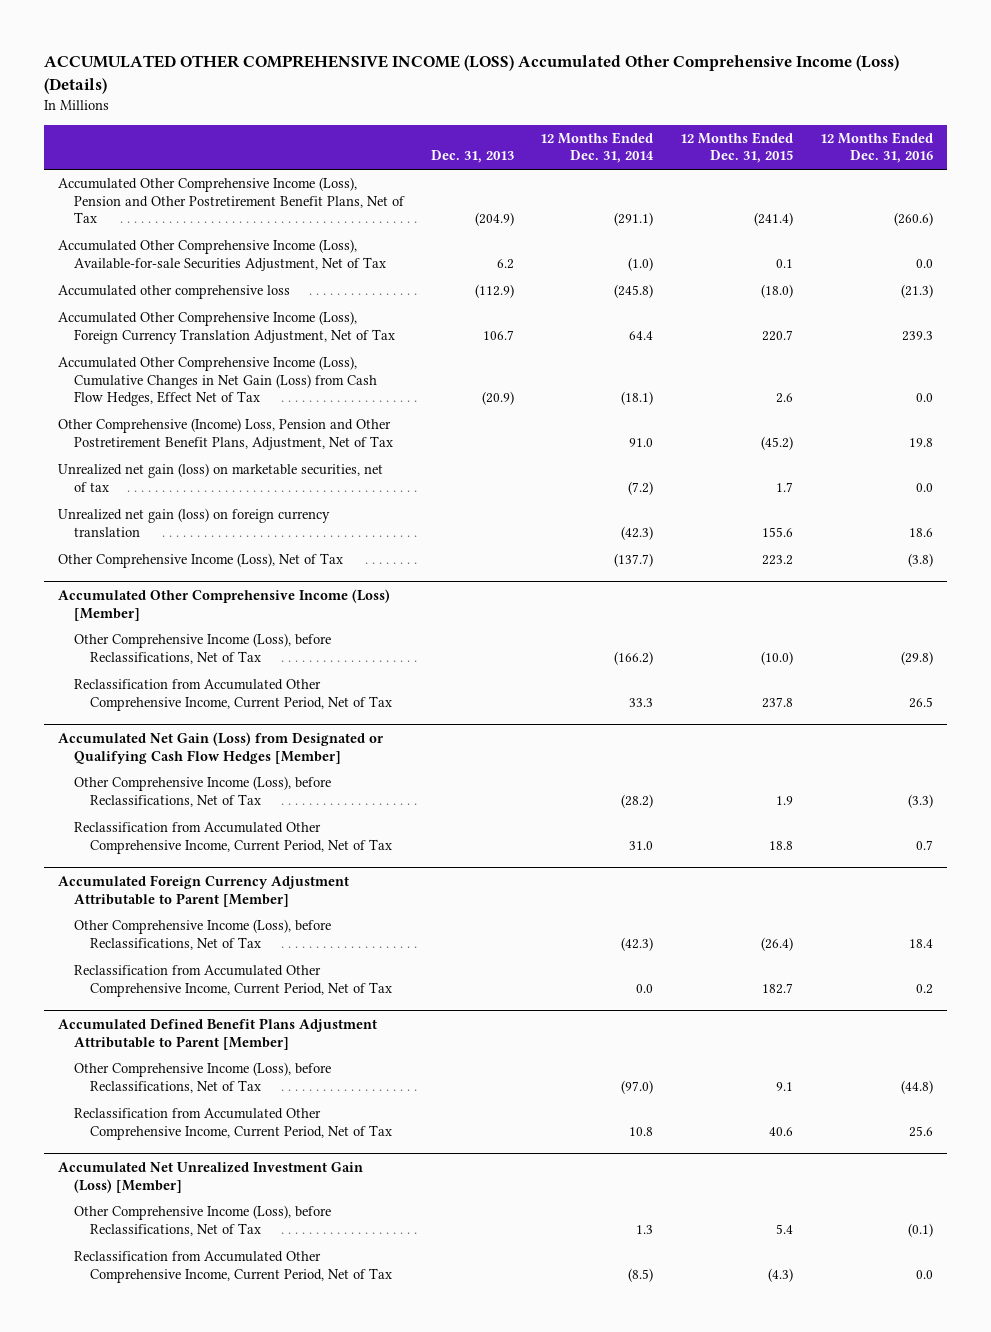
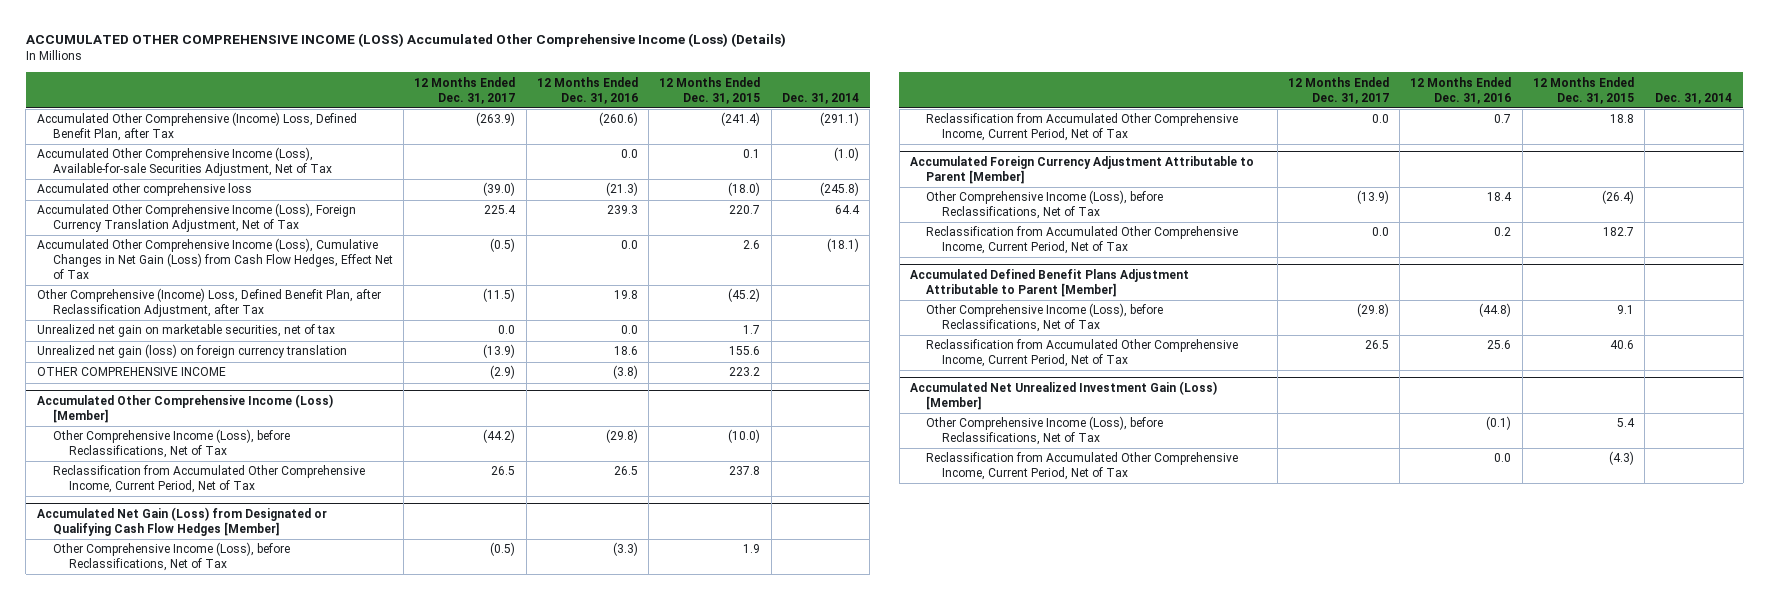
[430,150,514,164] Dec. 31, 2013 -> none
[540,131,655,164] 12 Months Ended Dec. 31, 2014 -> none
none -> [414,76,516,104] 12 Months Ended Dec. 31, 2017
none -> [781,92,859,104] Dec. 31, 2014
[57,177,405,224] Accumulated Other Comprehensive Income (Loss), Pension and Other Postretirement Benefit Plans, Net of Tax -> [36,112,357,142] Accumulated Other Comprehensive (Income) Loss, Defined Benefit Plan, after Tax
[57,418,393,450] Other Comprehensive (Income) Loss, Pension and Other Postretirement Benefit Plans, Adjustment, Net of Tax -> [36,288,381,318] Other Comprehensive (Income) Loss, Defined Benefit Plan, after Reclassification Adjustment, after Tax
[57,463,383,492] Unrealized net gain (loss) on marketable securities, net of tax -> [36,324,335,338] Unrealized net gain on marketable securities, net of tax
[57,553,343,569] Other Comprehensive Income (Loss), Net of Tax -> [36,367,226,377] OTHER COMPREHENSIVE INCOME

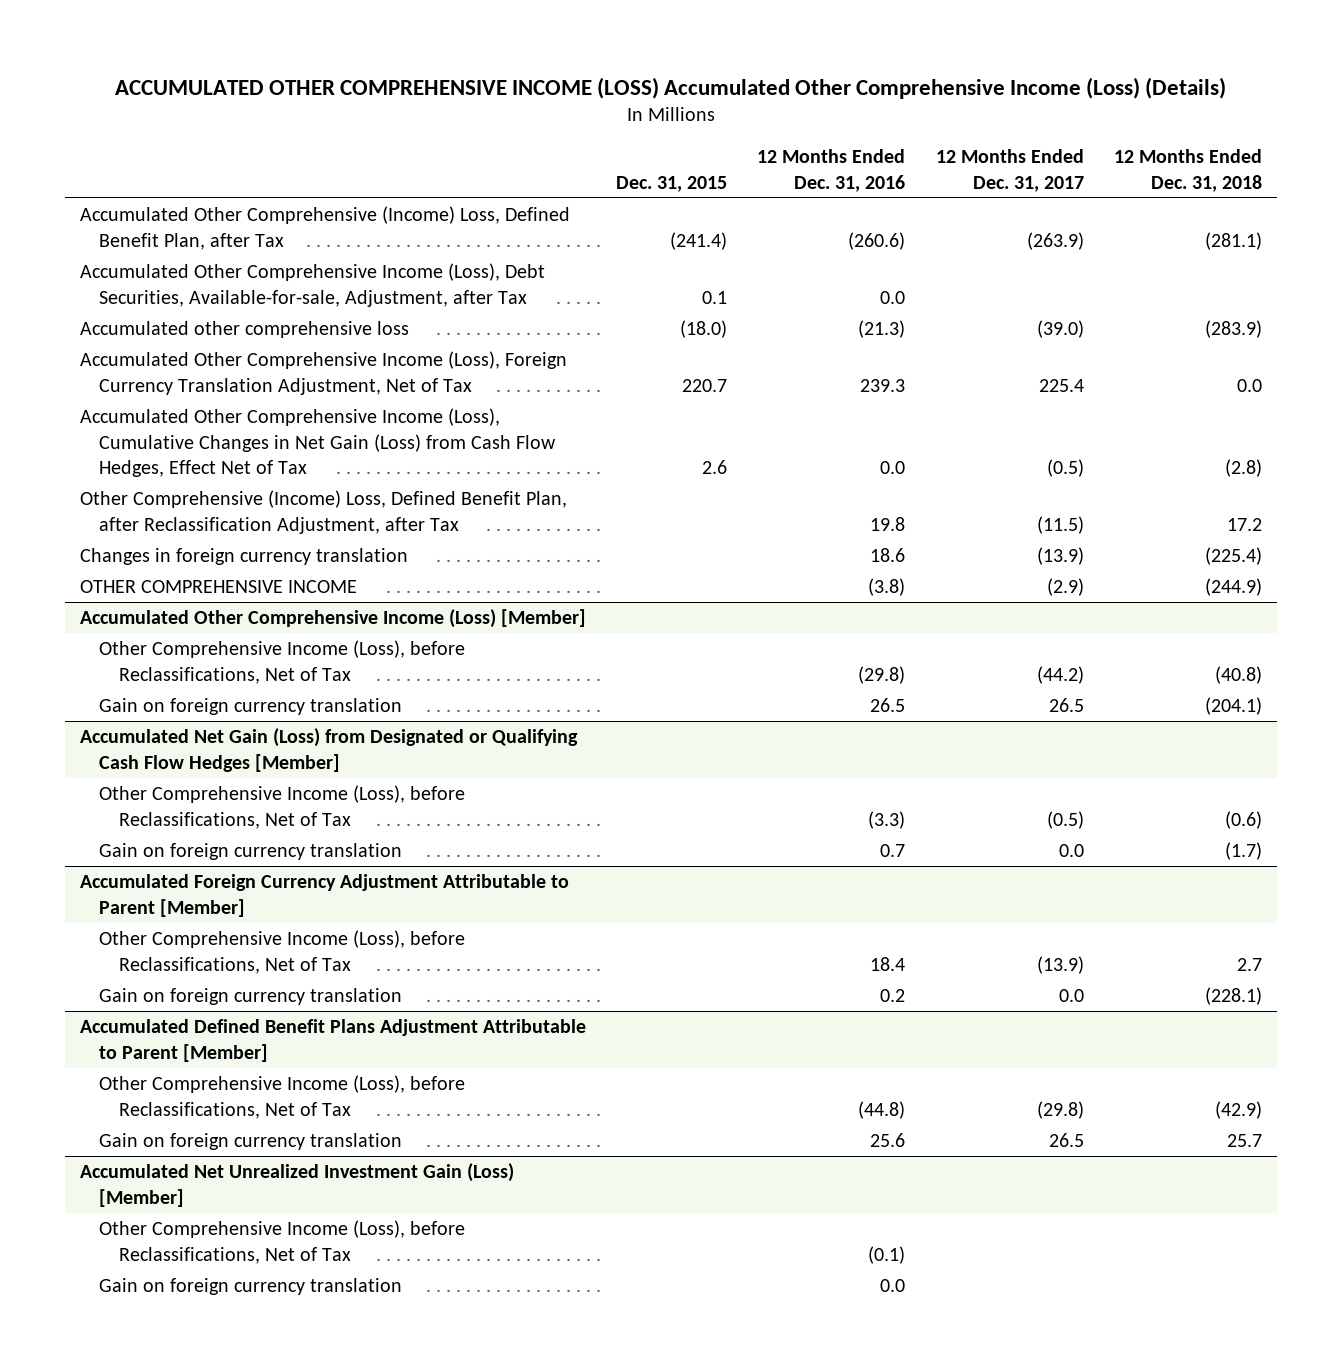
[659,76,761,104] 12 Months Ended Dec. 31, 2015 -> none
[781,92,859,104] Dec. 31, 2014 -> none
none -> [616,175,728,192] Dec. 31, 2015
none -> [1114,149,1263,192] 12 Months Ended Dec. 31, 2018
[36,147,332,177] Accumulated Other Comprehensive Income (Loss), Available-for-sale Securities Adjustment, Net of Tax -> [79,263,545,307] Accumulated Other Comprehensive Income (Loss), Debt Securities, Available-for-sale, Adjustment, after Tax
[36,324,335,338] Unrealized net gain on marketable securities, net of tax -> none
[36,344,347,359] Unrealized net gain (loss) on foreign currency translation -> [79,548,408,566] Changes in foreign currency translation
[52,465,365,494] Reclassification from Accumulated Other Comprehensive Income, Current Period, Net of Tax -> [99,698,403,716] Gain on foreign currency translation
[926,113,1239,142] Reclassification from Accumulated Other Comprehensive Income, Current Period, Net of Tax -> [99,843,403,861] Gain on foreign currency translation
[926,226,1239,255] Reclassification from Accumulated Other Comprehensive Income, Current Period, Net of Tax -> [99,988,403,1006] Gain on foreign currency translation
[926,339,1239,368] Reclassification from Accumulated Other Comprehensive Income, Current Period, Net of Tax -> [99,1133,403,1151] Gain on foreign currency translation
[926,452,1239,481] Reclassification from Accumulated Other Comprehensive Income, Current Period, Net of Tax -> [99,1278,403,1296] Gain on foreign currency translation

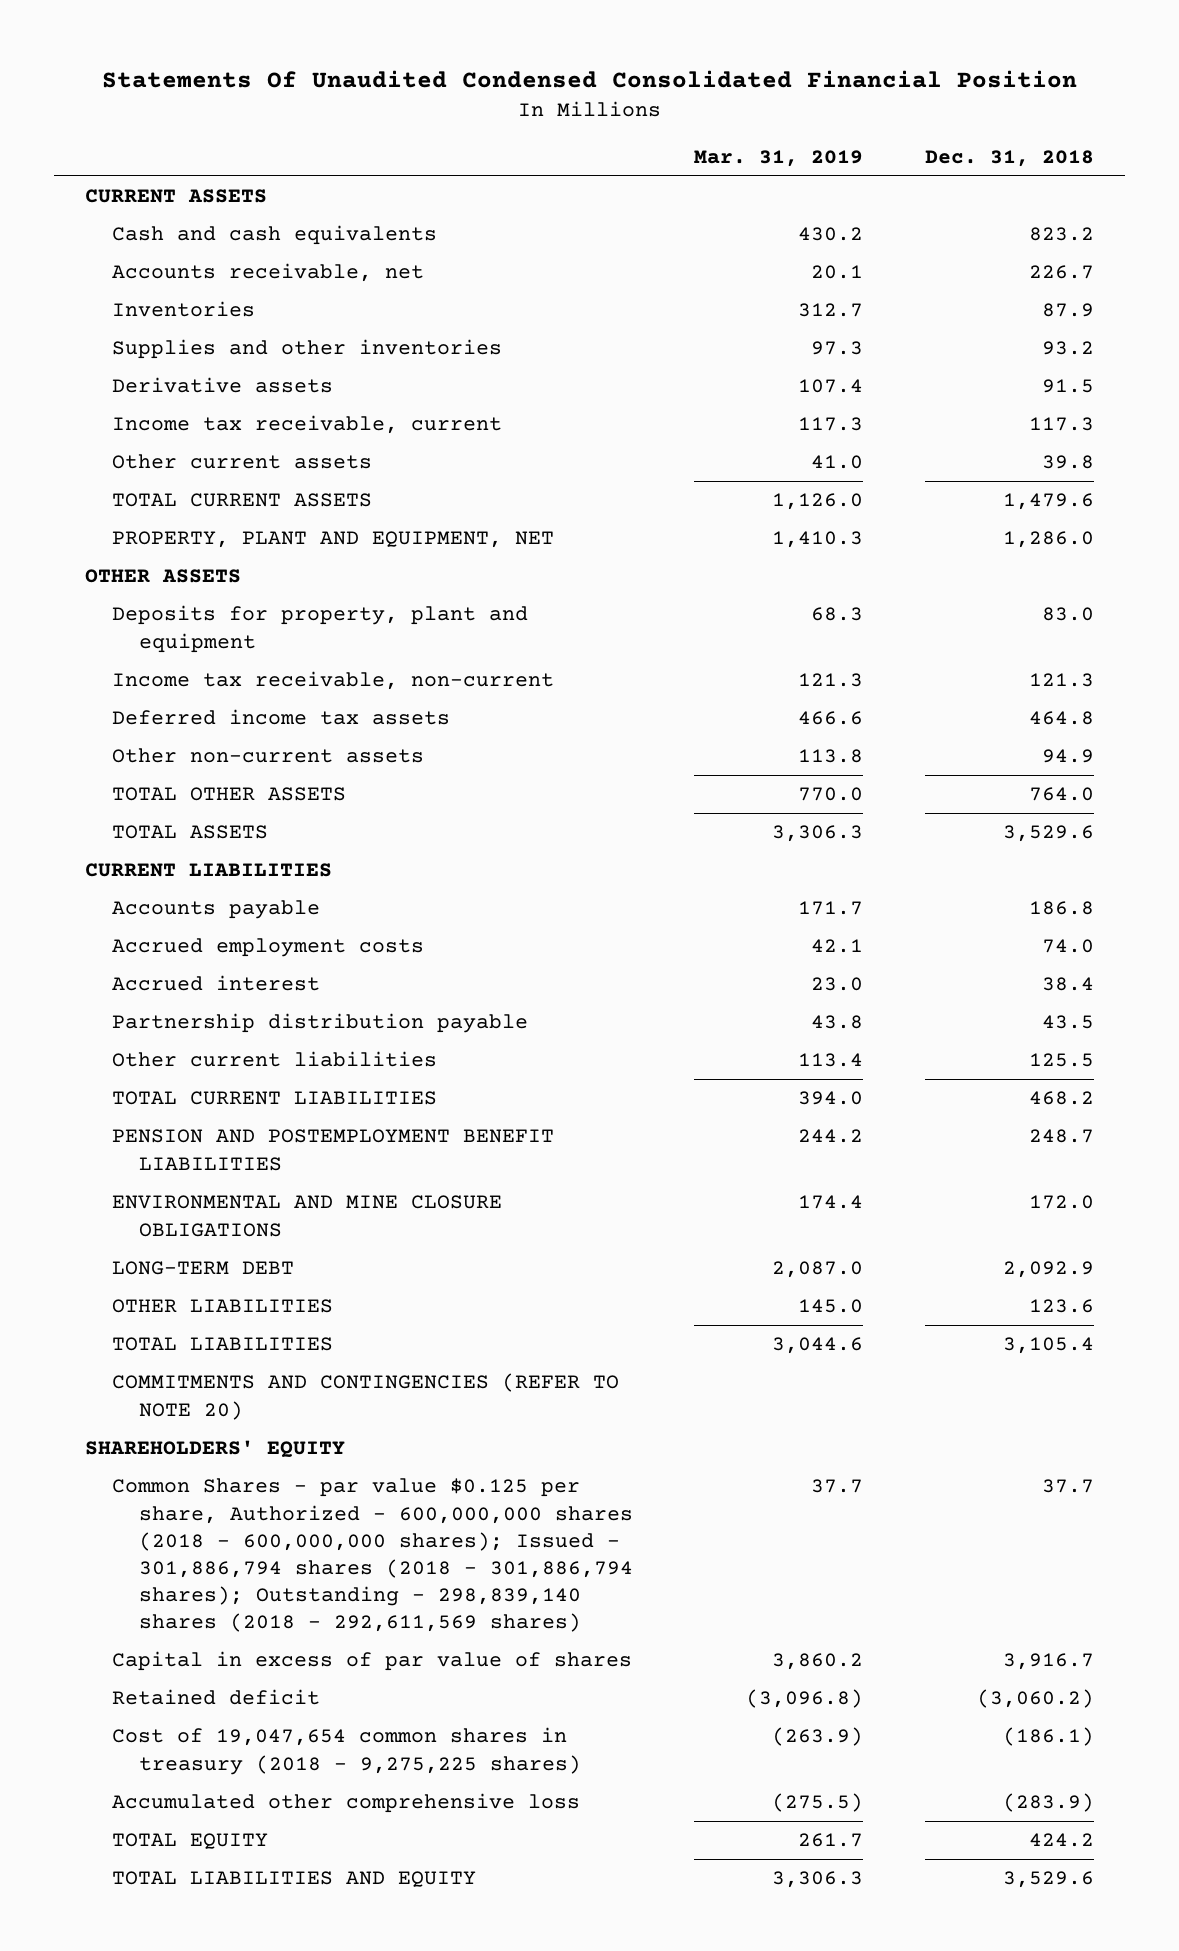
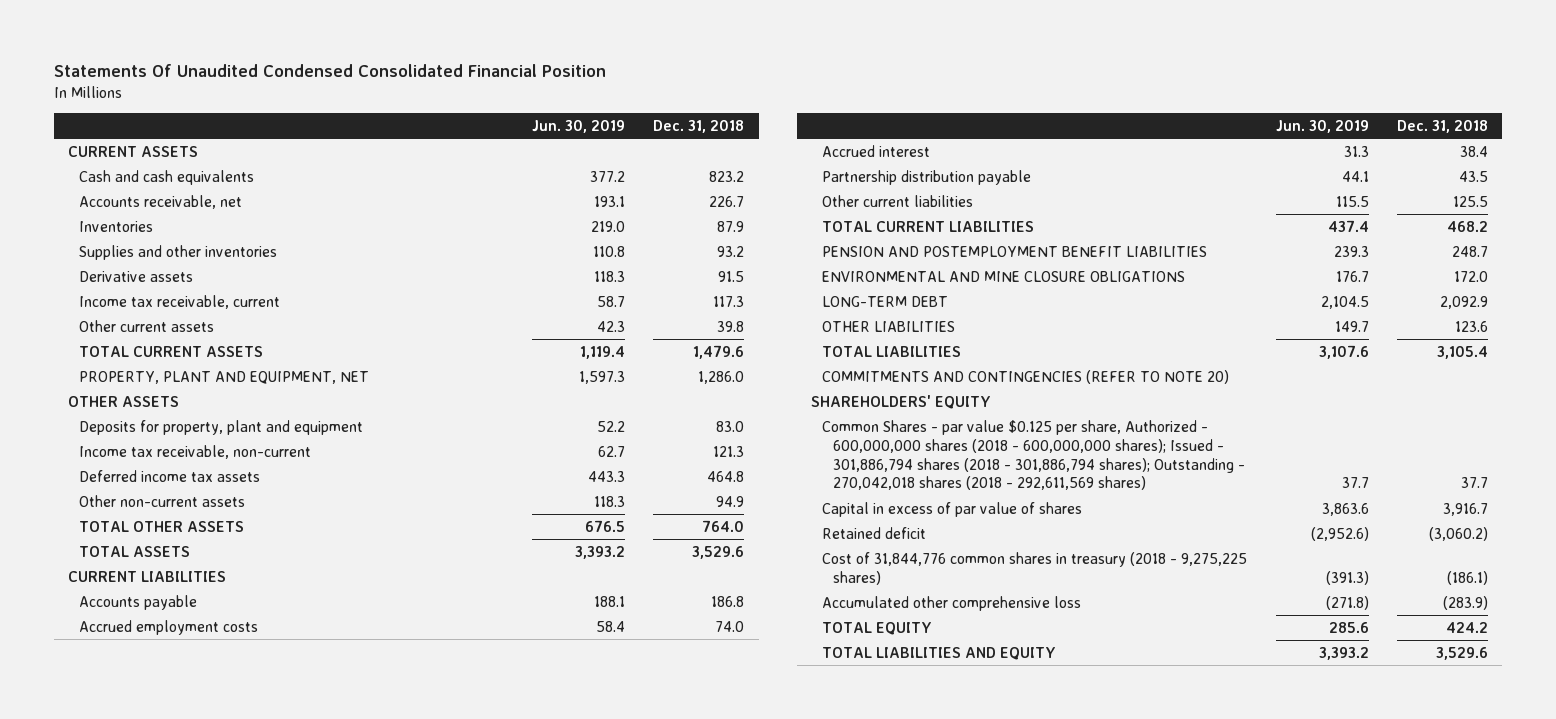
[694,149,864,167] Mar. 31, 2019 -> none
none -> [532,120,626,134] Jun. 30, 2019
[111,1478,633,1633] Common Shares - par value $0.125 per share, Authorized - 600,000,000 shares (2018 - 600,000,000 shares); Issued - 301,886,794 shares (2018 - 301,886,794 shares); Outstanding - 298,839,140 shares (2018 - 292,611,569 shares) -> [822,419,1246,491] Common Shares - par value $0.125 per share, Authorized - 600,000,000 shares (2018 - 600,000,000 shares); Issued - 301,886,794 shares (2018 - 301,886,794 shares); Outstanding - 270,042,018 shares (2018 - 292,611,569 shares)
[111,1727,581,1775] Cost of 19,047,654 common shares in treasury (2018 - 9,275,225 shares) -> [822,551,1248,585] Cost of 31,844,776 common shares in treasury (2018 - 9,275,225 shares)

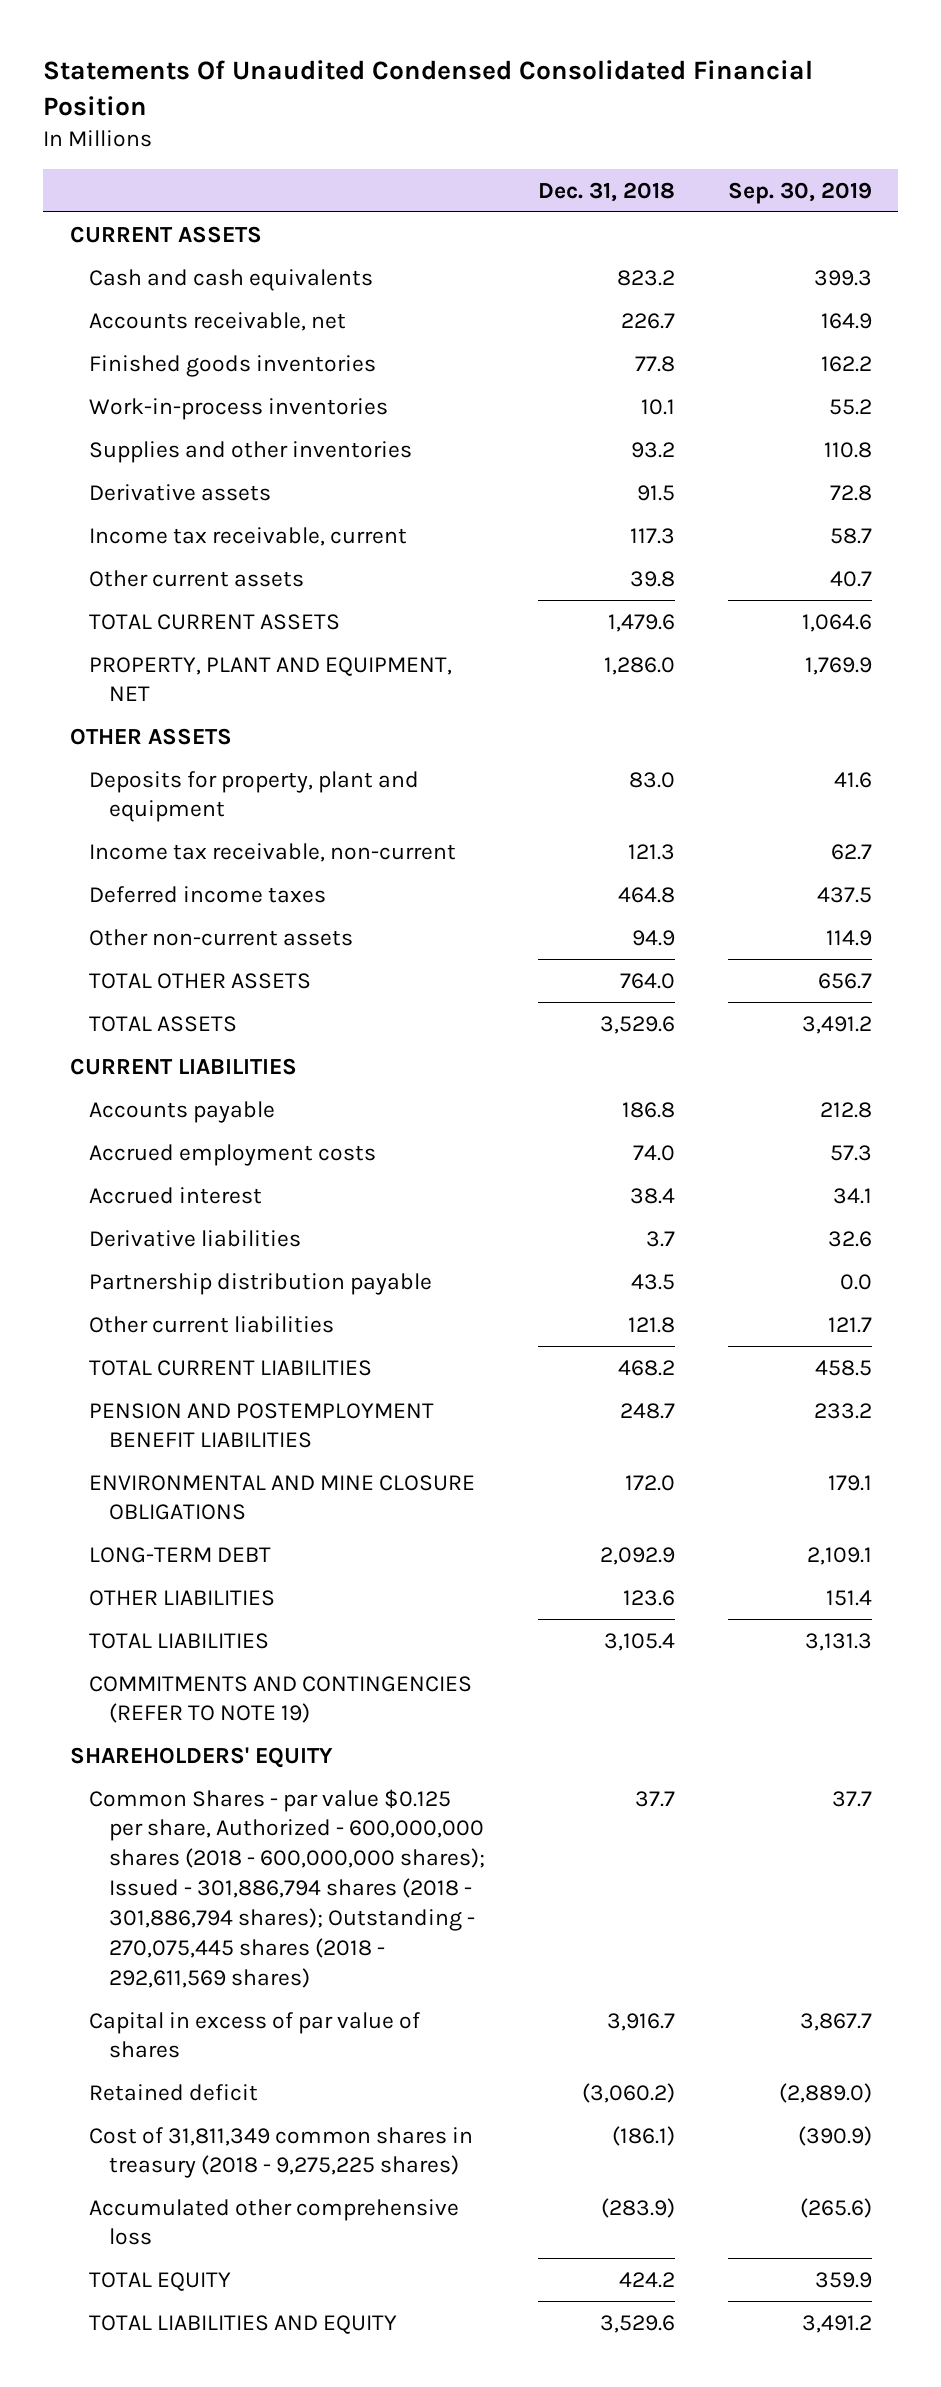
[532,120,626,134] Jun. 30, 2019 -> none
none -> [727,181,872,204] Sep. 30, 2019
[78,220,153,232] Inventories -> none
none -> [89,354,377,377] Finished goods inventories
none -> [89,397,389,420] Work-in-process inventories
[78,469,260,482] Deferred income tax assets -> [89,885,327,903] Deferred income taxes
none -> [89,1229,302,1247] Derivative liabilities
[1452,195,1488,207] 125.5 -> [627,1316,675,1333] 121.8
[822,369,1230,384] COMMITMENTS AND CONTINGENCIES (REFER TO NOTE 20) -> [89,1675,473,1724] COMMITMENTS AND CONTINGENCIES (REFER TO NOTE 19)
[822,419,1246,491] Common Shares - par value $0.125 per share, Authorized - 600,000,000 shares (2018 - 600,000,000 shares); Issued - 301,886,794 shares (2018 - 301,886,794 shares); Outstanding - 270,042,018 shares (2018 - 292,611,569 shares) -> [89,1788,486,1988] Common Shares - par value $0.125 per share, Authorized - 600,000,000 shares (2018 - 600,000,000 shares); Issued - 301,886,794 shares (2018 - 301,886,794 shares); Outstanding - 270,075,445 shares (2018 - 292,611,569 shares)
[822,551,1248,585] Cost of 31,844,776 common shares in treasury (2018 - 9,275,225 shares) -> [89,2126,474,2179] Cost of 31,811,349 common shares in treasury (2018 - 9,275,225 shares)

